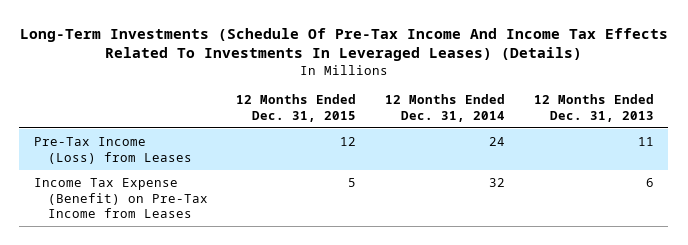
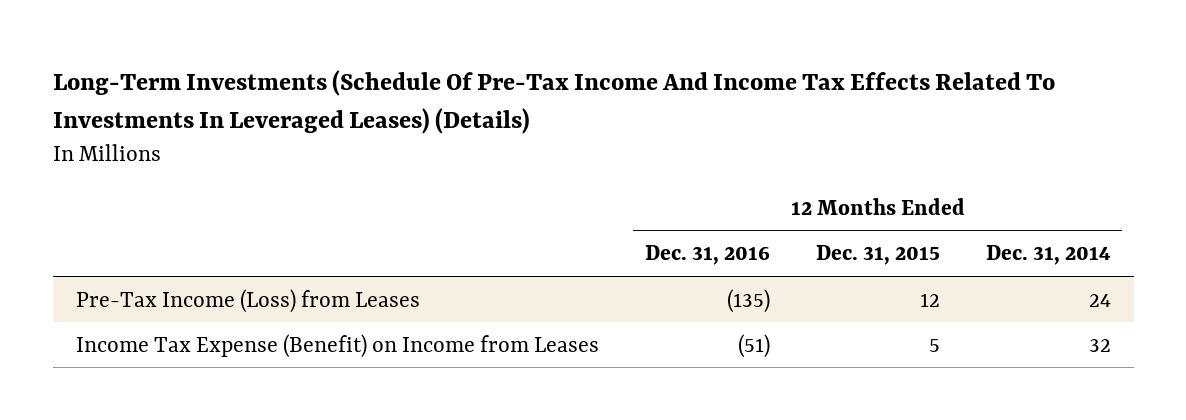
[533,94,654,122] 12 Months Ended Dec. 31, 2013 -> none
none -> [644,245,770,266] Dec. 31, 2016
[33,177,208,219] Income Tax Expense (Benefit) on Pre-Tax Income from Leases -> [75,333,599,358] Income Tax Expense (Benefit) on Income from Leases

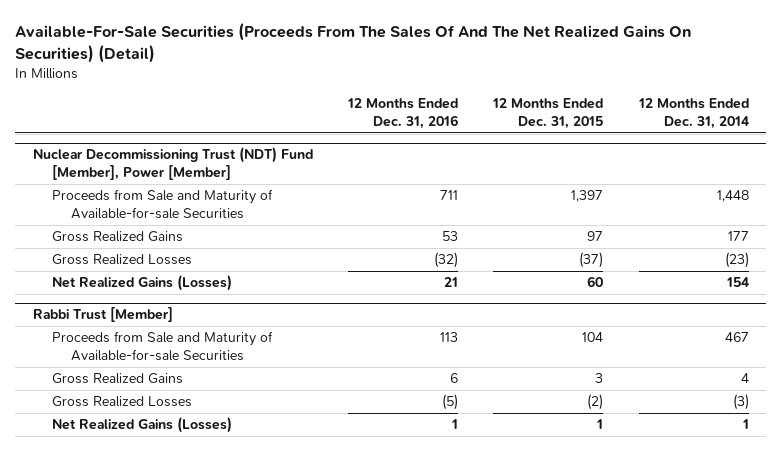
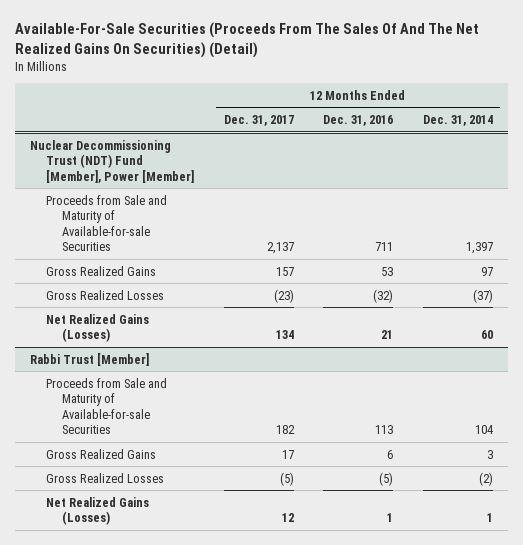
[492,98,604,130] 12 Months Ended Dec. 31, 2015 -> none
none -> [223,115,294,127] Dec. 31, 2017
[716,190,749,203] 1,448 -> [465,242,493,255] 1,397
[727,231,749,242] 177 -> [480,266,493,276] 97
[724,252,749,269] (23) -> [472,288,493,303] (37)
[725,277,749,288] 154 -> [480,330,493,340] 60
[724,332,749,343] 467 -> [474,425,493,435] 104
[740,373,749,384] 4 -> [486,449,493,459] 3
[732,394,749,411] (3) -> [478,471,493,486] (2)

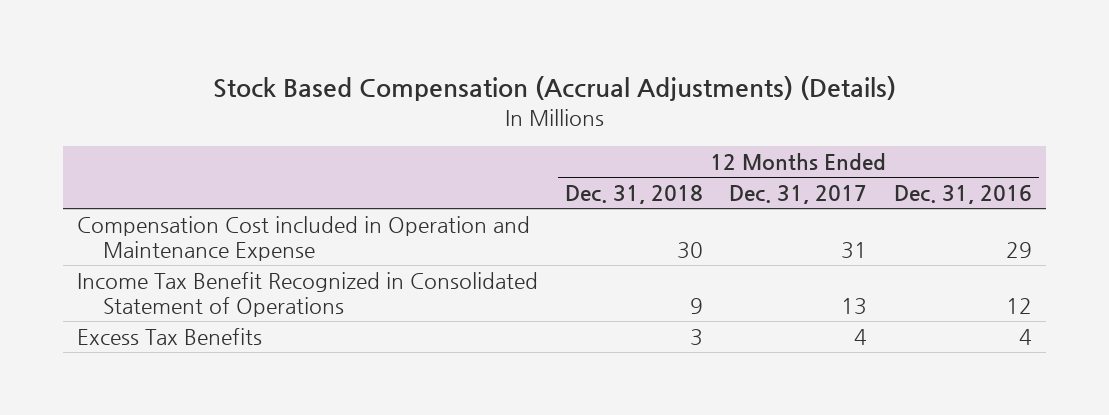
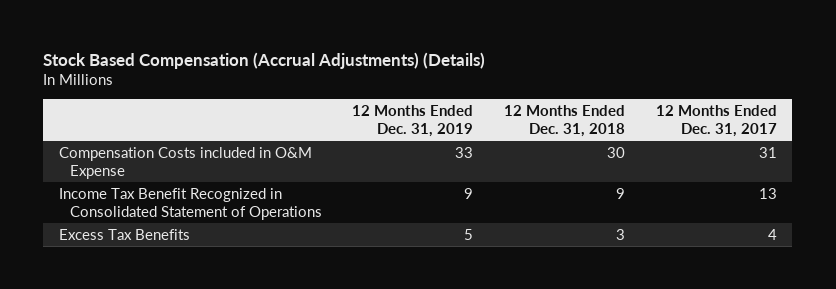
[894,185,1033,205] Dec. 31, 2016 -> none
none -> [352,104,474,138] 12 Months Ended Dec. 31, 2019
[76,215,530,261] Compensation Cost included in Operation and Maintenance Expense -> [58,146,312,179] Compensation Costs included in O&M Expense

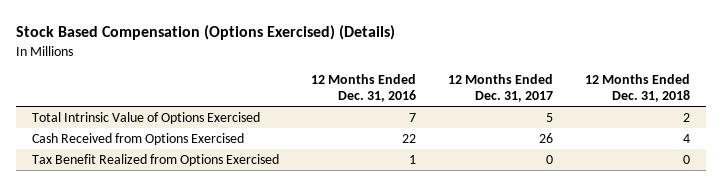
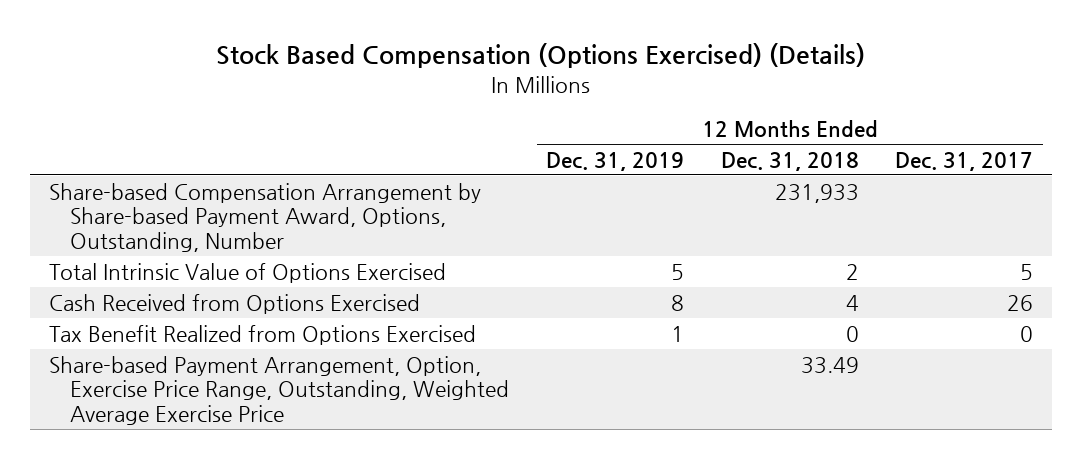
[310,74,416,103] 12 Months Ended Dec. 31, 2016 -> none
none -> [545,151,684,171] Dec. 31, 2019
none -> [48,182,481,252] Share-based Compensation Arrangement by Share-based Payment Award, Options, Outstanding, Number
none -> [48,355,510,425] Share-based Payment Arrangement, Option, Exercise Price Range, Outstanding, Weighted Average Exercise Price

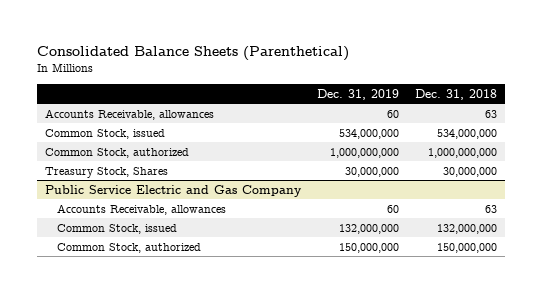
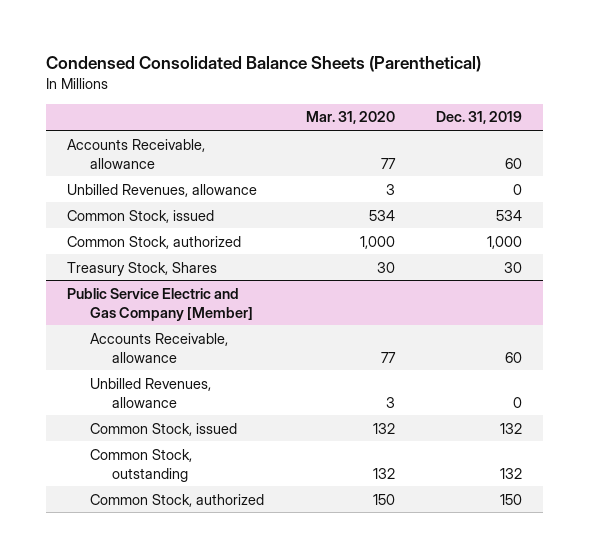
[36,45,349,61] Consolidated Balance Sheets (Parenthetical) -> [46,56,482,73] Condensed Consolidated Balance Sheets (Parenthetical)
[414,88,497,100] Dec. 31, 2018 -> none
none -> [305,111,395,125] Mar. 31, 2020
[44,108,214,120] Accounts Receivable, allowances -> [67,138,206,169] Accounts Receivable, allowance
none -> [67,183,258,197] Unbilled Revenues, allowance
[338,128,399,139] 534,000,000 -> [496,209,523,221] 534
[329,147,399,158] 1,000,000,000 -> [487,235,523,249] 1,000
[344,166,399,177] 30,000,000 -> [504,261,523,273] 30
[44,184,302,197] Public Service Electric and Gas Company -> [67,287,253,321] Public Service Electric and Gas Company [Member]
[56,203,226,215] Accounts Receivable, allowances -> [89,332,228,363] Accounts Receivable, allowance
none -> [89,377,211,408] Unbilled Revenues, allowance
[338,223,399,234] 132,000,000 -> [500,422,523,434] 132
none -> [89,448,192,482] Common Stock, outstanding
[338,242,399,253] 150,000,000 -> [500,493,523,505] 150

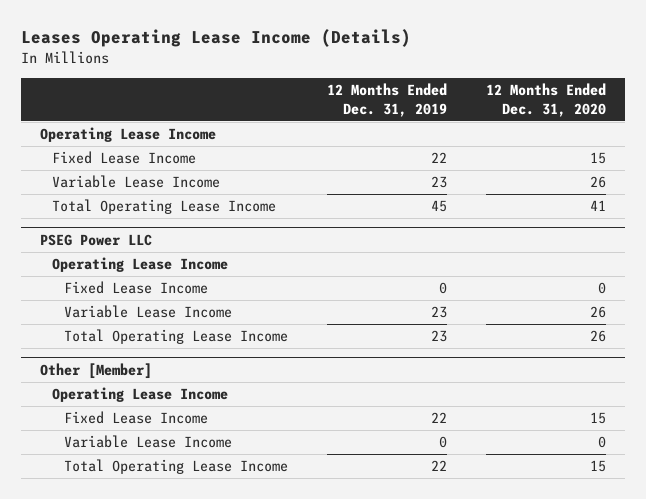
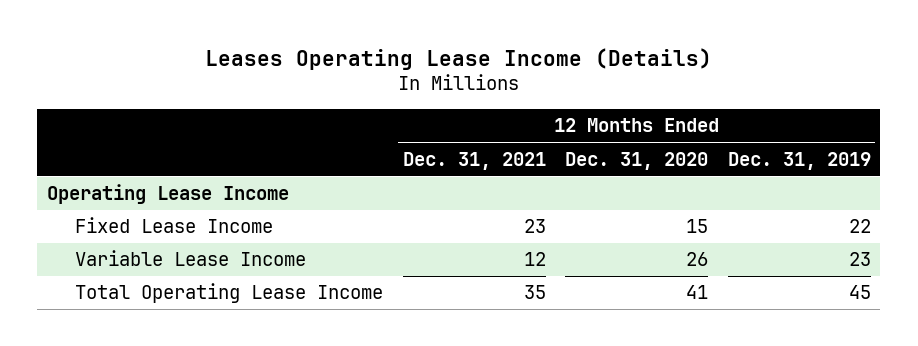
none -> [402,151,546,170] Dec. 31, 2021
[40,233,153,246] PSEG Power LLC -> none
[51,257,228,273] Operating Lease Income -> none
[63,281,208,295] Fixed Lease Income -> none
[63,305,232,319] Variable Lease Income -> none
[63,329,288,345] Total Operating Lease Income -> none
[40,362,153,379] Other [Member] -> none
[51,387,228,403] Operating Lease Income -> none
[63,411,208,425] Fixed Lease Income -> none
[63,435,232,449] Variable Lease Income -> none
[63,459,288,475] Total Operating Lease Income -> none

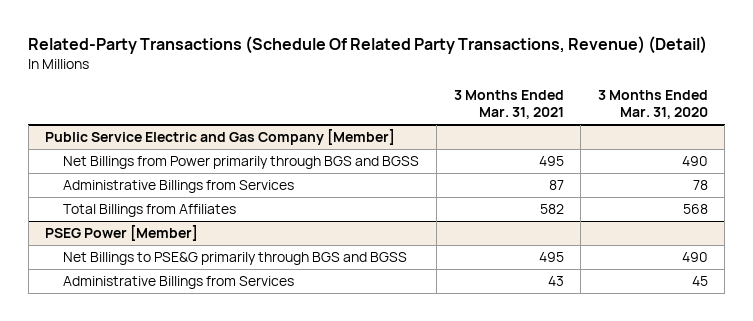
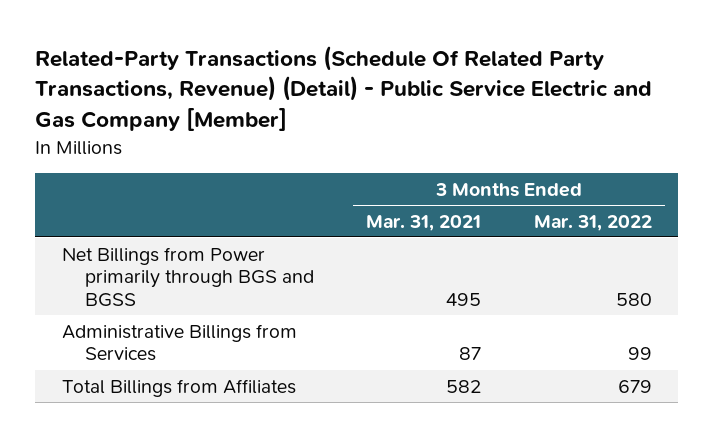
[28,35,708,54] Related-Party Transactions (Schedule Of Related Party Transactions, Revenue) (Detail) -> [35,45,653,132] Related-Party Transactions (Schedule Of Related Party Transactions, Revenue) (Detail) - Public Service Electric and Gas Company [Member]
[597,89,708,120] 3 Months Ended Mar. 31, 2020 -> none
none -> [534,214,653,231] Mar. 31, 2022
[45,129,396,146] Public Service Electric and Gas Company [Member] -> none
[45,225,199,242] PSEG Power [Member] -> none
[63,252,408,266] Net Billings to PSE&G primarily through BGS and BGSS -> none
[63,276,295,290] Administrative Billings from Services -> none

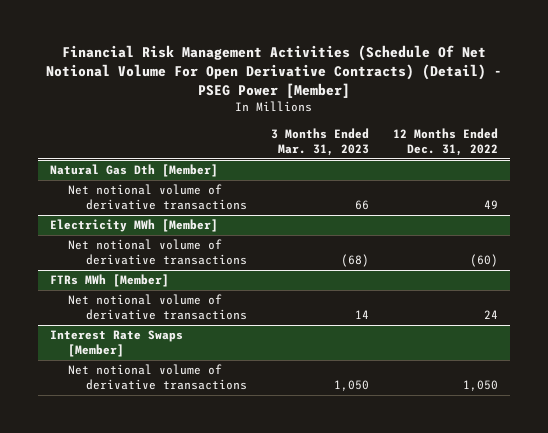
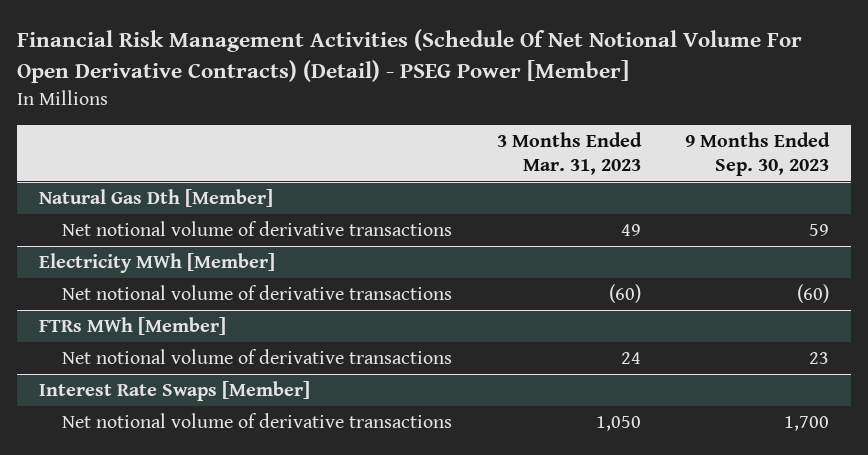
[392,127,498,156] 12 Months Ended Dec. 31, 2022 -> none
none -> [684,131,830,177] 9 Months Ended Sep. 30, 2023
[355,200,370,211] 66 -> [620,224,641,237] 49
[341,254,370,268] (68) -> [608,284,641,304] (60)
[355,310,370,320] 14 -> [620,352,641,365] 24

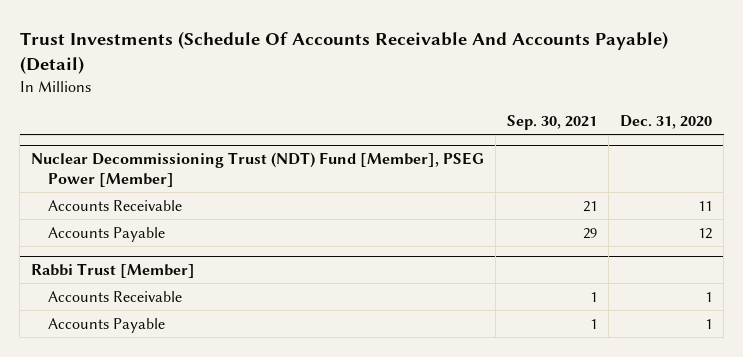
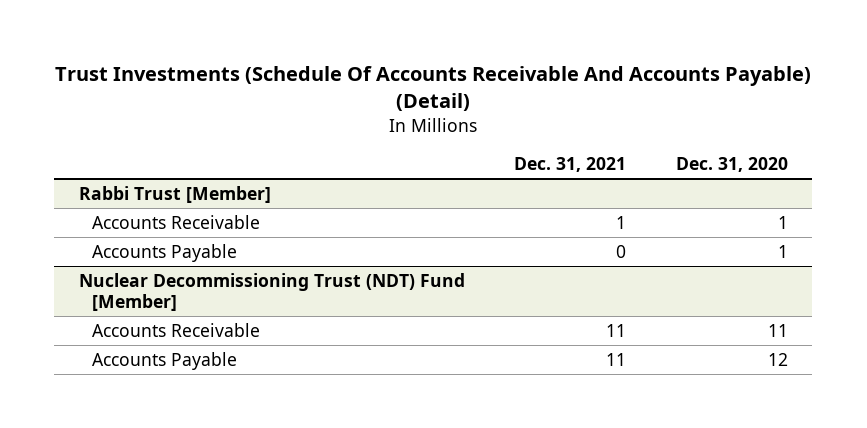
[507,115,598,131] Sep. 30, 2021 -> none
none -> [514,156,627,172] Dec. 31, 2021
[31,151,485,187] Nuclear Decommissioning Trust (NDT) Fund [Member], PSEG Power [Member] -> none
[48,199,183,211] Accounts Receivable -> none
[48,226,166,242] Accounts Payable -> none
none -> [78,272,465,312] Nuclear Decommissioning Trust (NDT) Fund [Member]
none -> [91,322,260,337] Accounts Receivable
none -> [91,351,237,370] Accounts Payable

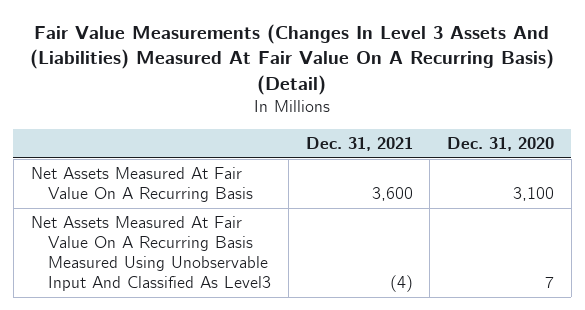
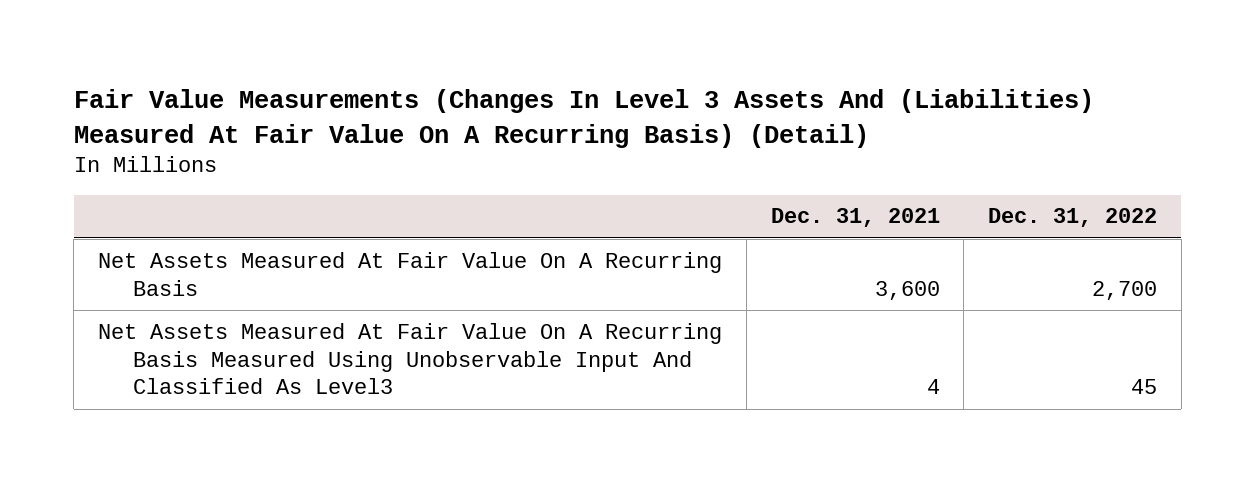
[446,136,554,151] Dec. 31, 2020 -> none
none -> [988,208,1158,228] Dec. 31, 2022
[389,275,413,293] (4) -> [926,379,940,395] 4

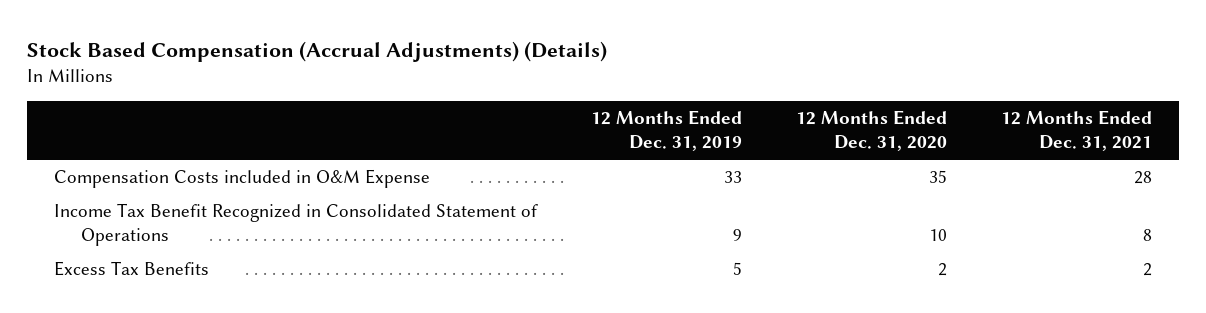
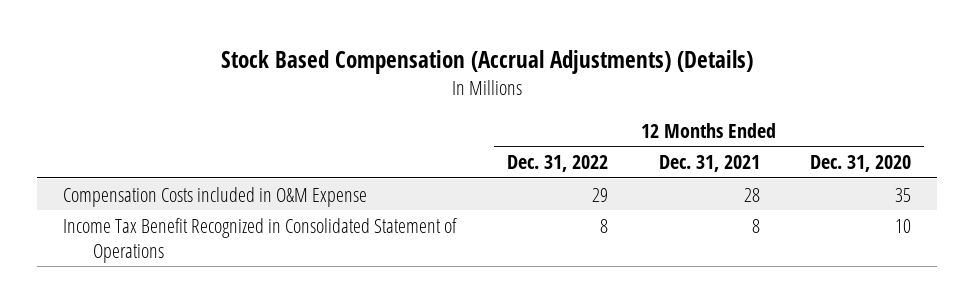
[591,110,743,152] 12 Months Ended Dec. 31, 2019 -> none
none -> [506,155,608,173] Dec. 31, 2022
[54,261,210,277] Excess Tax Benefits -> none

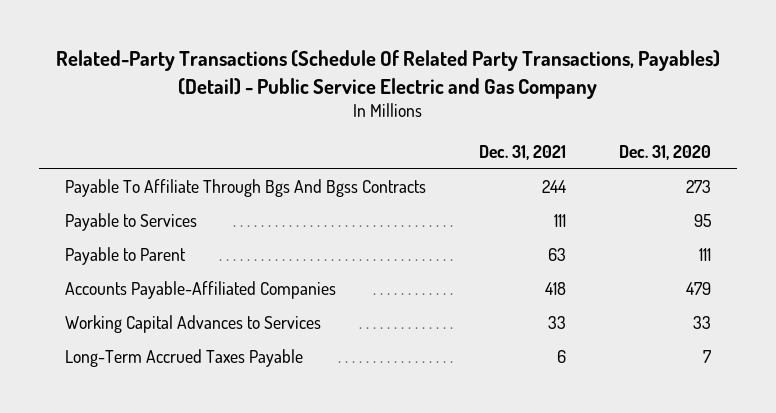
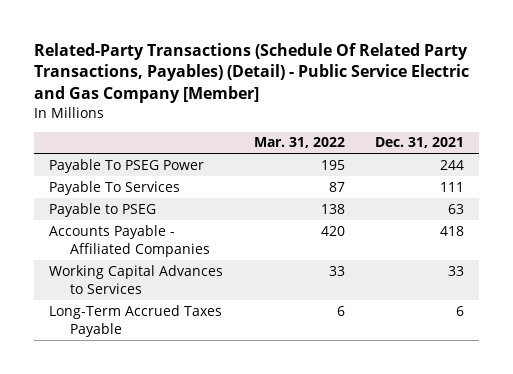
[55,50,720,99] Related-Party Transactions (Schedule Of Related Party Transactions, Payables) (Detail) - Public Service Electric and Gas Company -> [34,42,470,103] Related-Party Transactions (Schedule Of Related Party Transactions, Payables) (Detail) - Public Service Electric and Gas Company [Member]
[618,145,711,161] Dec. 31, 2020 -> none
none -> [253,137,345,149] Mar. 31, 2022
[65,179,427,198] Payable To Affiliate Through Bgs And Bgss Contracts -> [49,158,205,173] Payable To PSEG Power
[65,213,198,232] Payable to Services -> [49,180,181,195] Payable To Services
[65,247,187,266] Payable to Parent -> [49,202,157,217] Payable to PSEG
[65,281,337,300] Accounts Payable-Affiliated Companies -> [49,224,211,257] Accounts Payable - Affiliated Companies

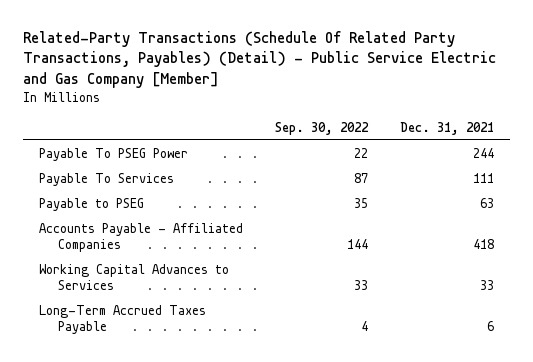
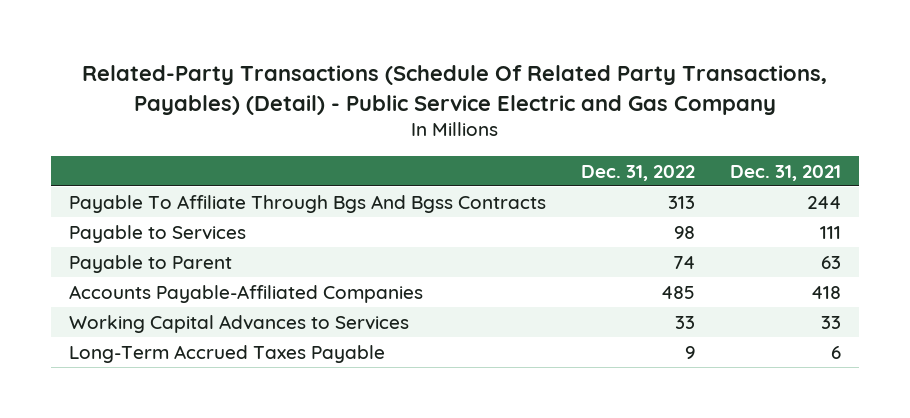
[22,30,496,88] Related-Party Transactions (Schedule Of Related Party Transactions, Payables) (Detail) - Public Service Electric and Gas Company [Member] -> [81,64,827,115] Related-Party Transactions (Schedule Of Related Party Transactions, Payables) (Detail) - Public Service Electric and Gas Company
[274,121,369,135] Sep. 30, 2022 -> none
none -> [580,164,695,181] Dec. 31, 2022
[38,148,188,162] Payable To PSEG Power -> [68,194,546,213] Payable To Affiliate Through Bgs And Bgss Contracts
[38,173,174,187] Payable To Services -> [68,224,246,243] Payable to Services
[38,198,144,212] Payable to PSEG -> [68,254,232,273] Payable to Parent
[38,223,243,252] Accounts Payable - Affiliated Companies -> [68,284,423,303] Accounts Payable-Affiliated Companies

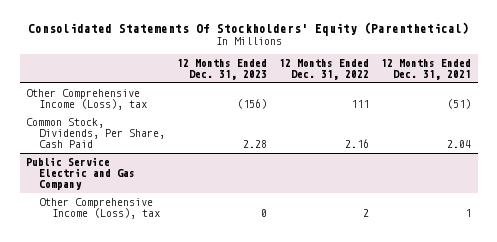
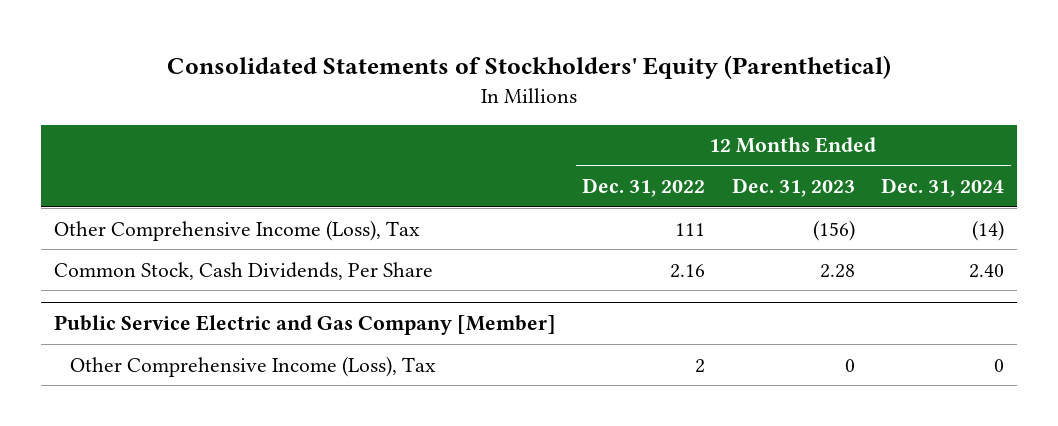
[27,22,469,37] Consolidated Statements Of Stockholders' Equity (Parenthetical) -> [166,55,891,80] Consolidated Statements of Stockholders' Equity (Parenthetical)
[381,58,472,81] 12 Months Ended Dec. 31, 2021 -> none
none -> [880,178,1004,198] Dec. 31, 2024
[25,88,147,111] Other Comprehensive Income (Loss), tax -> [53,219,420,241] Other Comprehensive Income (Loss), Tax
[25,117,165,149] Common Stock, Dividends, Per Share, Cash Paid -> [53,261,433,280] Common Stock, Cash Dividends, Per Share
[25,156,135,191] Public Service Electric and Gas Company -> [53,315,556,336] Public Service Electric and Gas Company [Member]
[38,197,161,220] Other Comprehensive Income (Loss), tax -> [70,355,437,377] Other Comprehensive Income (Loss), Tax

